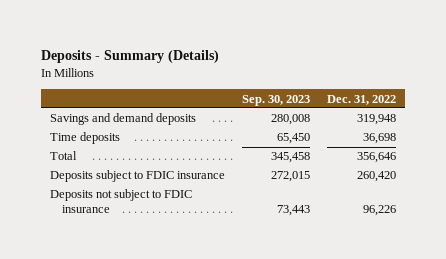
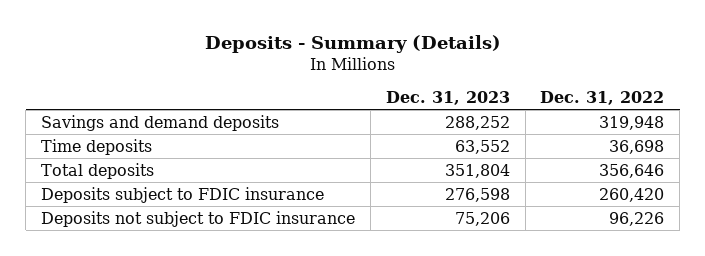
[242,94,311,106] Sep. 30, 2023 -> none
none -> [385,90,510,105] Dec. 31, 2023
[49,151,77,161] Total -> [40,162,154,179] Total deposits

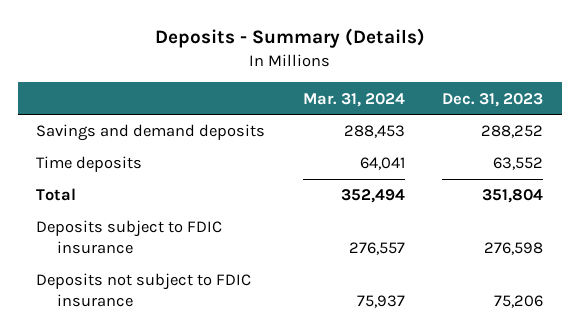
[540,90,665,105] Dec. 31, 2022 -> none
none -> [302,92,405,107] Mar. 31, 2024
[40,162,154,179] Total deposits -> [36,188,77,202] Total

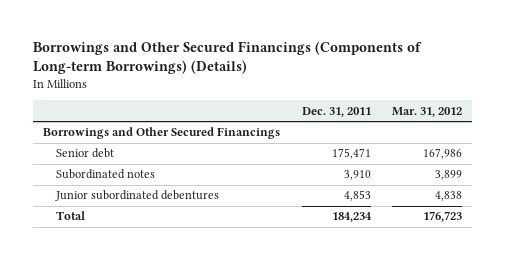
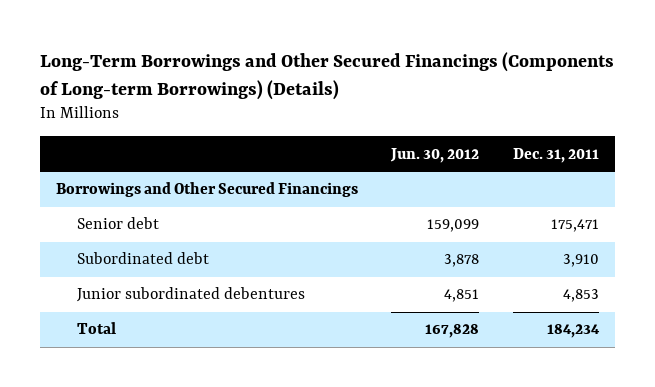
[32,40,422,75] Borrowings and Other Secured Financings (Components of Long-term Borrowings) (Details) -> [39,52,614,100] Long-Term Borrowings and Other Secured Financings (Components of Long-term Borrowings) (Details)
[391,106,462,117] Mar. 31, 2012 -> none
none -> [390,147,480,163] Jun. 30, 2012
[55,169,155,180] Subordinated notes -> [76,252,209,265] Subordinated debt

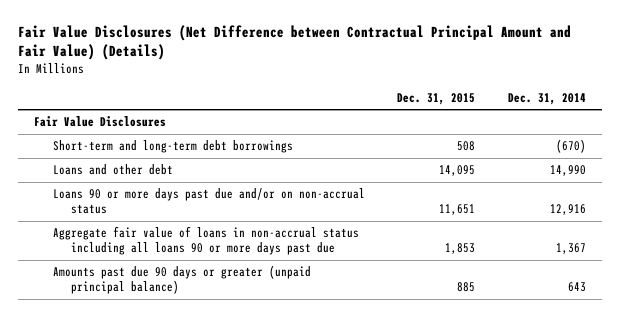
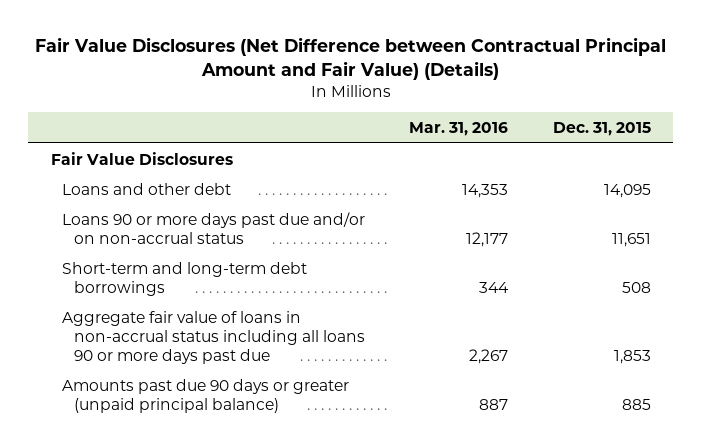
[508,92,587,105] Dec. 31, 2014 -> none
none -> [409,121,509,136] Mar. 31, 2016
[52,140,293,154] Short-term and long-term debt borrowings -> [62,261,308,296] Short-term and long-term debt borrowings

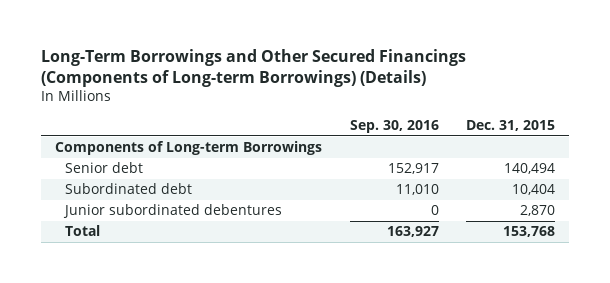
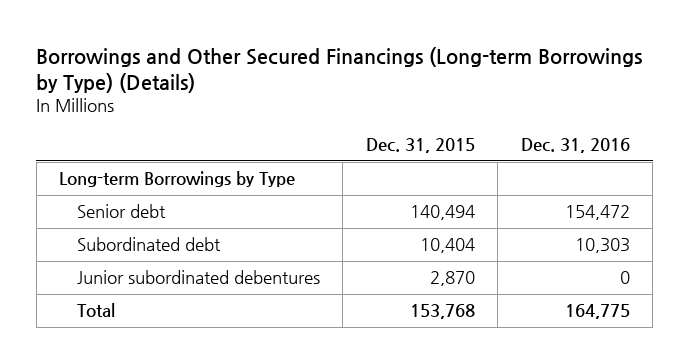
[41,49,467,87] Long-Term Borrowings and Other Secured Financings (Components of Long-term Borrowings) (Details) -> [36,46,643,93] Borrowings and Other Secured Financings (Long-term Borrowings by Type) (Details)
[349,119,439,133] Sep. 30, 2016 -> none
none -> [520,138,630,154] Dec. 31, 2016
[55,141,323,156] Components of Long-term Borrowings -> [59,171,296,188] Long-term Borrowings by Type

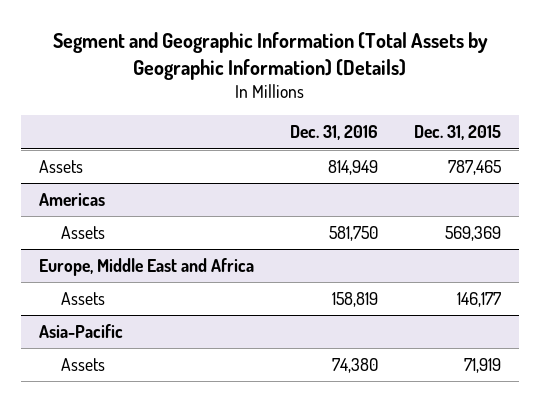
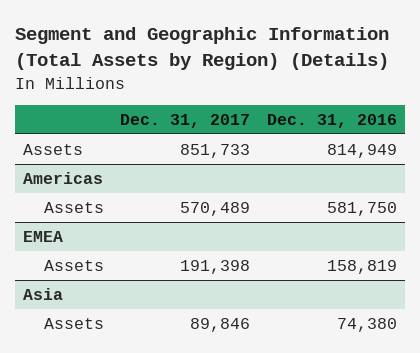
[52,31,488,80] Segment and Geographic Information (Total Assets by Geographic Information) (Details) -> [14,27,389,71] Segment and Geographic Information (Total Assets by Region) (Details)
[413,125,501,141] Dec. 31, 2015 -> none
none -> [120,114,251,129] Dec. 31, 2017
[38,257,254,276] Europe, Middle East and Africa -> [23,230,64,242] EMEA
[38,323,123,338] Asia-Pacific -> [23,287,64,300] Asia

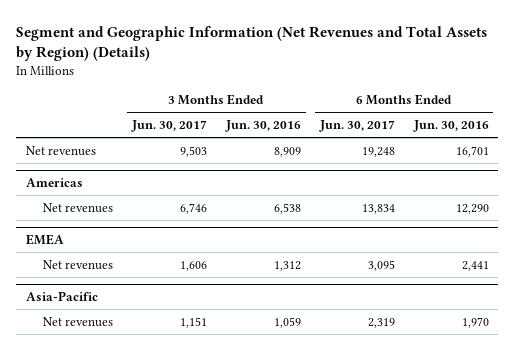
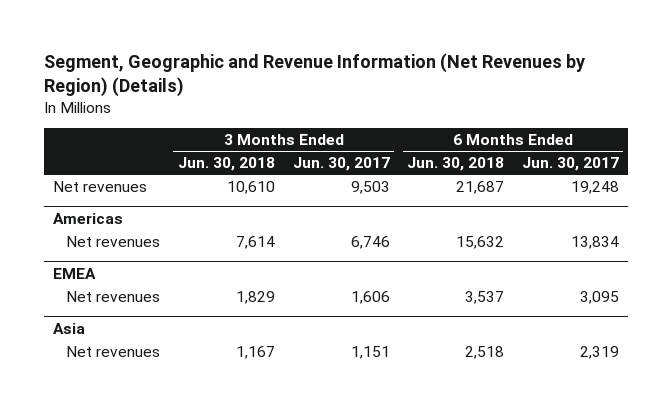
[16,25,488,61] Segment and Geographic Information (Net Revenues and Total Assets by Region) (Details) -> [44,53,586,98] Segment, Geographic and Revenue Information (Net Revenues by Region) (Details)
[224,120,301,133] Jun. 30, 2016 -> none
[412,120,489,133] Jun. 30, 2016 -> none
none -> [177,157,275,172] Jun. 30, 2018
none -> [407,157,505,172] Jun. 30, 2018
[25,291,98,302] Asia-Pacific -> [52,322,85,334] Asia

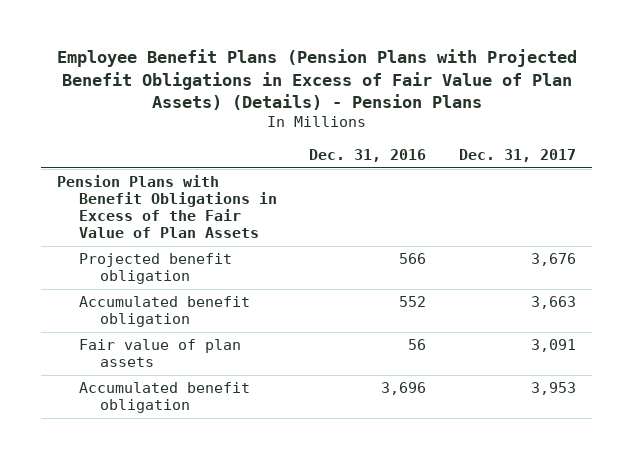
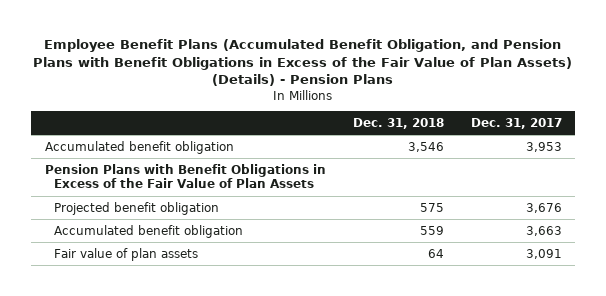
[56,49,577,111] Employee Benefit Plans (Pension Plans with Projected Benefit Obligations in Excess of Fair Value of Plan Assets) (Details) - Pension Plans -> [33,38,573,87] Employee Benefit Plans (Accumulated Benefit Obligation, and Pension Plans with Benefit Obligations in Excess of the Fair Value of Plan Assets) (Details) - Pension Plans
[309,149,427,163] Dec. 31, 2016 -> none
none -> [352,117,444,129] Dec. 31, 2018
[78,382,250,414] Accumulated benefit obligation -> [44,140,234,154] Accumulated benefit obligation

